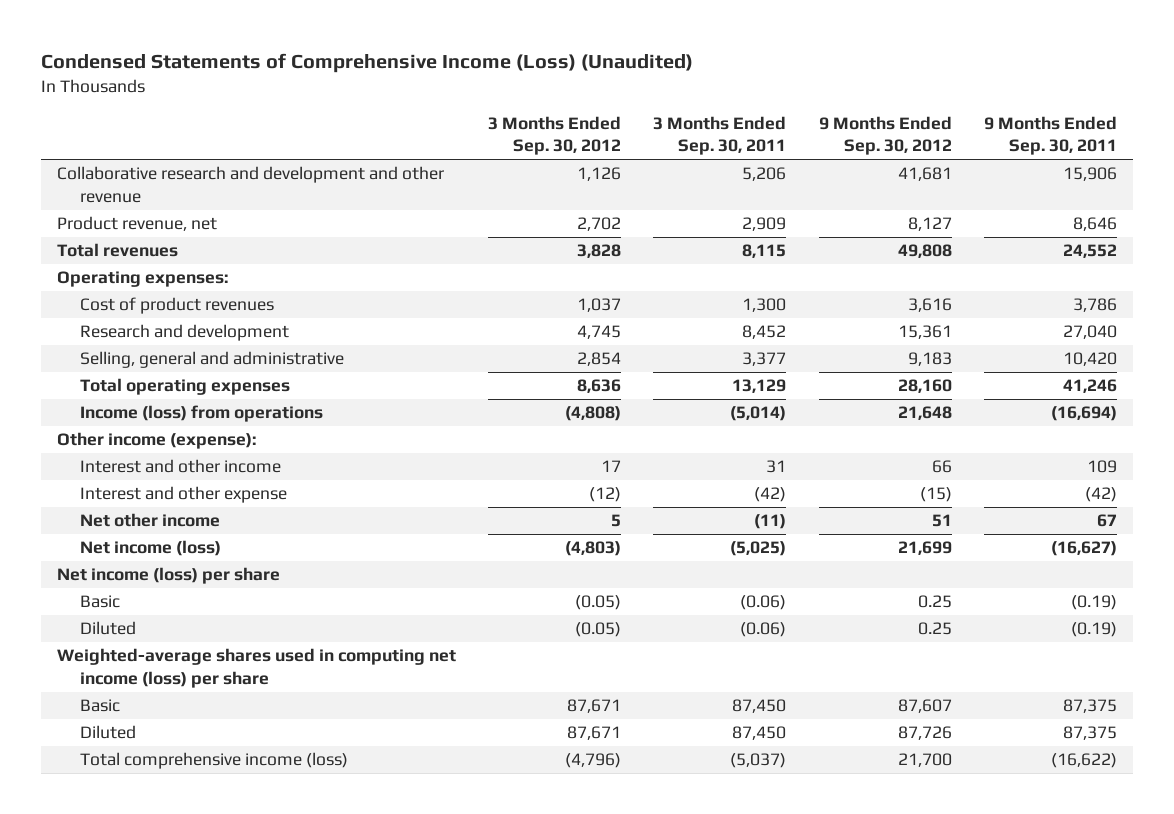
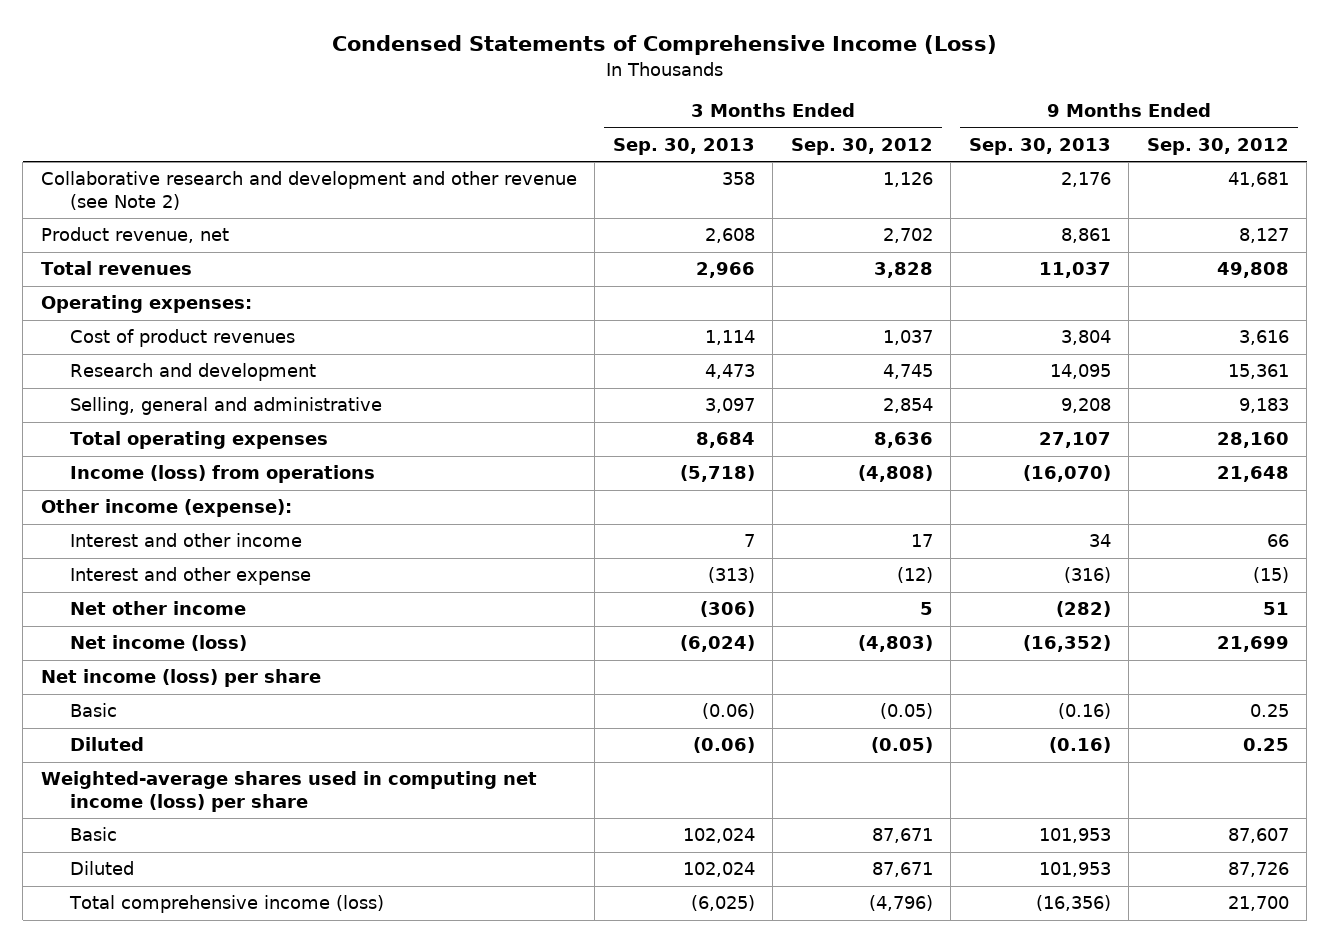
[41,53,694,74] Condensed Statements of Comprehensive Income (Loss) (Unaudited) -> [331,35,997,56] Condensed Statements of Comprehensive Income (Loss)
[653,115,787,156] 3 Months Ended Sep. 30, 2011 -> none
[983,115,1117,156] 9 Months Ended Sep. 30, 2011 -> none
none -> [612,138,755,156] Sep. 30, 2013
none -> [968,138,1111,156] Sep. 30, 2013
[57,166,445,203] Collaborative research and development and other revenue -> [40,171,577,211] Collaborative research and development and other revenue (see Note 2)

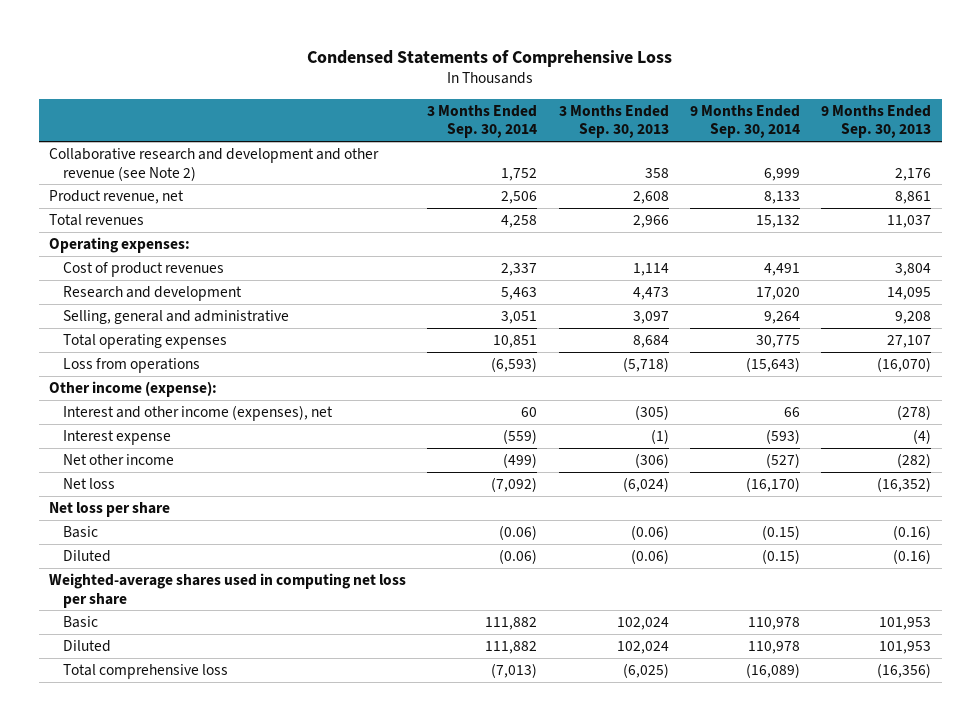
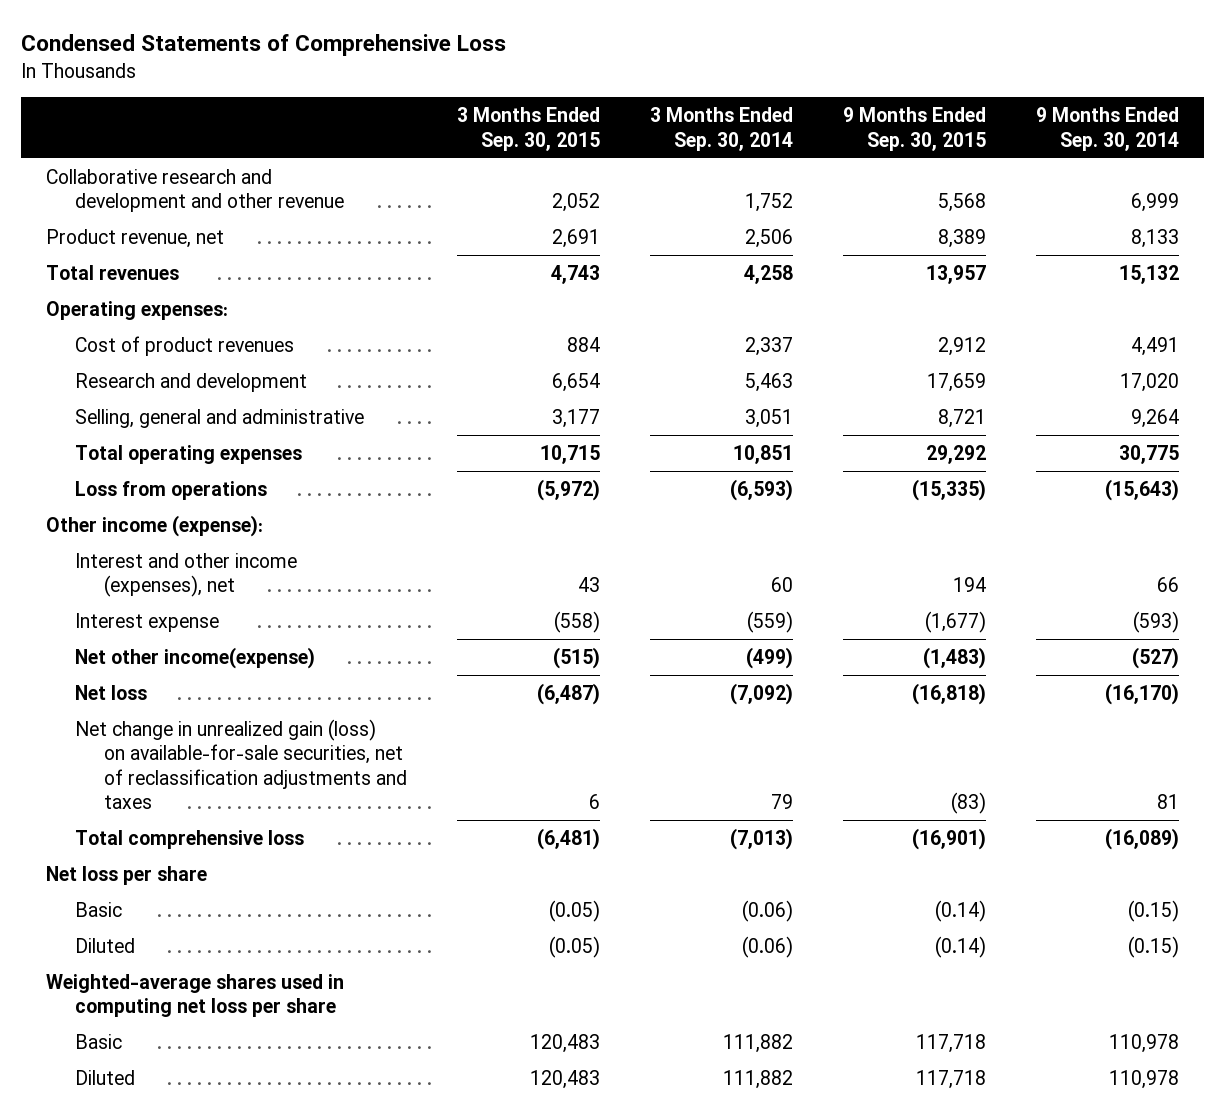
[558,104,669,139] 3 Months Ended Sep. 30, 2013 -> none
[820,104,931,139] 9 Months Ended Sep. 30, 2013 -> none
none -> [457,107,601,151] 3 Months Ended Sep. 30, 2015
none -> [843,107,987,151] 9 Months Ended Sep. 30, 2015
[49,147,380,181] Collaborative research and development and other revenue (see Note 2) -> [45,168,345,213] Collaborative research and development and other revenue
[63,453,175,465] Net other income -> [75,646,316,669] Net other income(expense)
none -> [75,718,408,810] Net change in unrealized gain (loss) on available-for-sale securities, net of reclassification adjustments and taxes
[63,663,229,679] Total comprehensive loss -> [75,829,305,849] Total comprehensive loss

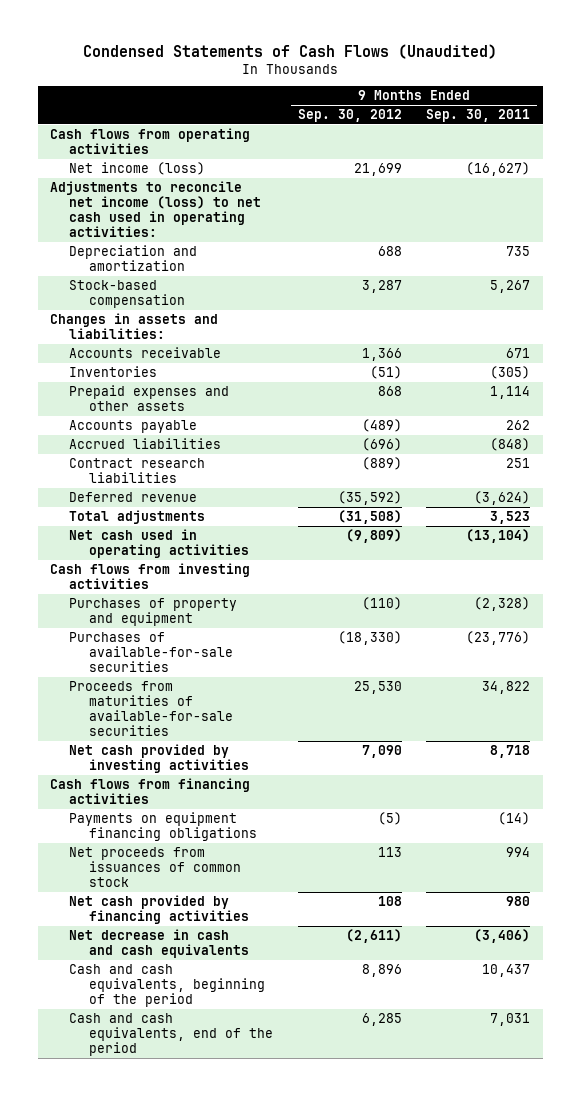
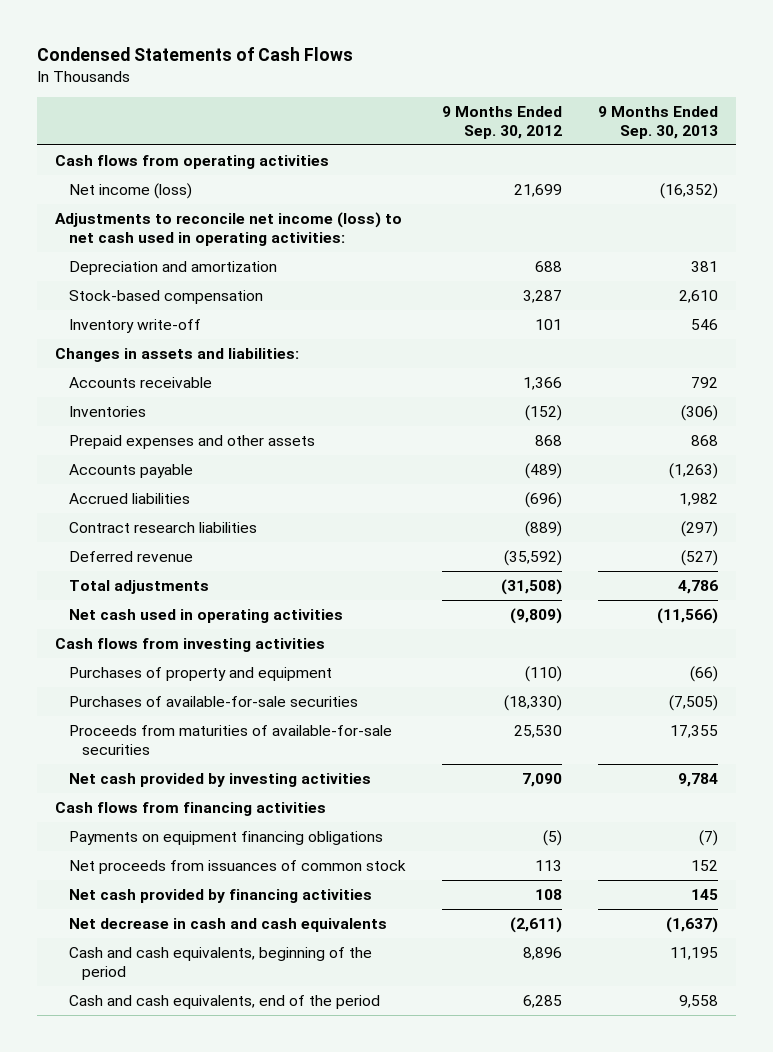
[83,44,498,60] Condensed Statements of Cash Flows (Unaudited) -> [37,46,354,61] Condensed Statements of Cash Flows
[426,108,531,122] Sep. 30, 2011 -> none
none -> [597,105,718,139] 9 Months Ended Sep. 30, 2013
none -> [68,318,201,333] Inventory write-off
[369,365,402,379] (51) -> [524,404,562,421] (152)

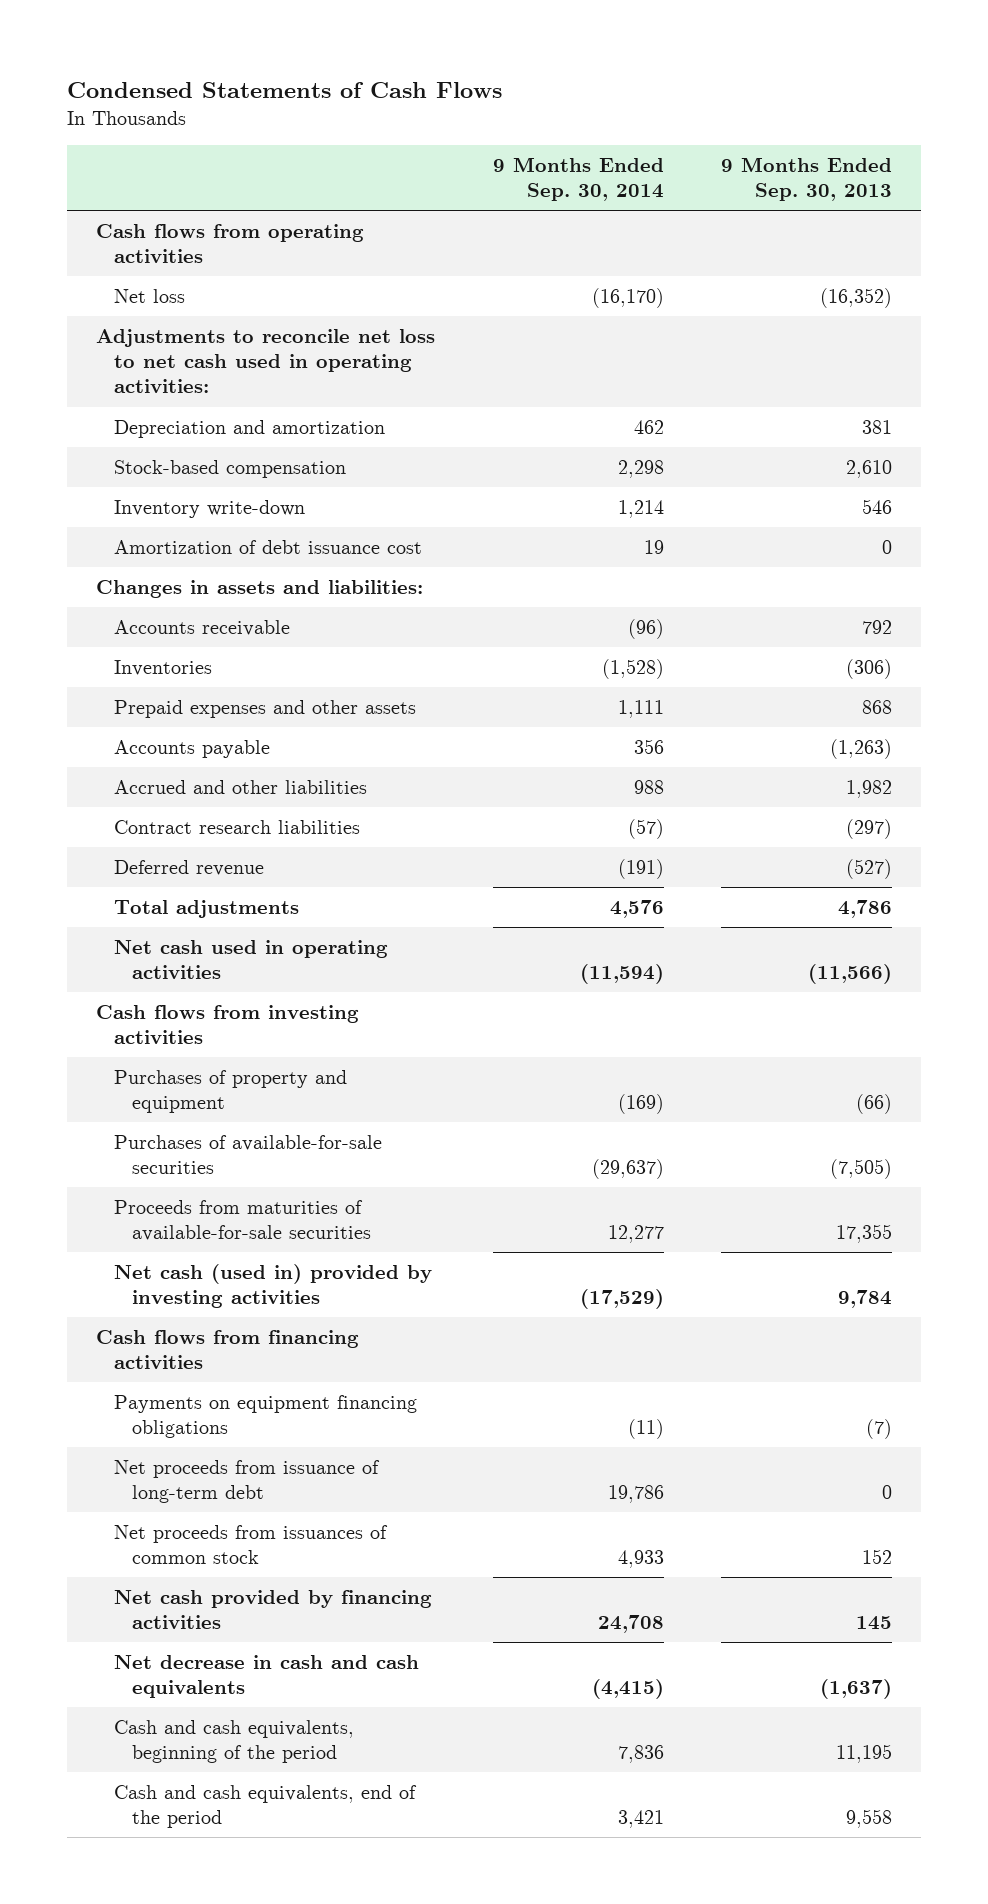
[441,105,562,139] 9 Months Ended Sep. 30, 2012 -> none
none -> [492,156,664,202] 9 Months Ended Sep. 30, 2014
[68,182,192,199] Net income (loss) -> [113,288,185,303] Net loss
[55,211,403,246] Adjustments to reconcile net income (loss) to net cash used in operating activities: -> [95,328,435,394] Adjustments to reconcile net loss to net cash used in operating activities:
[68,318,201,333] Inventory write-off -> [113,499,305,518] Inventory write-down
none -> [113,539,422,554] Amortization of debt issuance cost
[68,492,190,504] Accrued liabilities -> [113,779,367,794] Accrued and other liabilities
[68,772,371,787] Net cash provided by investing activities -> [113,1263,432,1309] Net cash (used in) provided by investing activities
none -> [113,1459,380,1504] Net proceeds from issuance of long-term debt

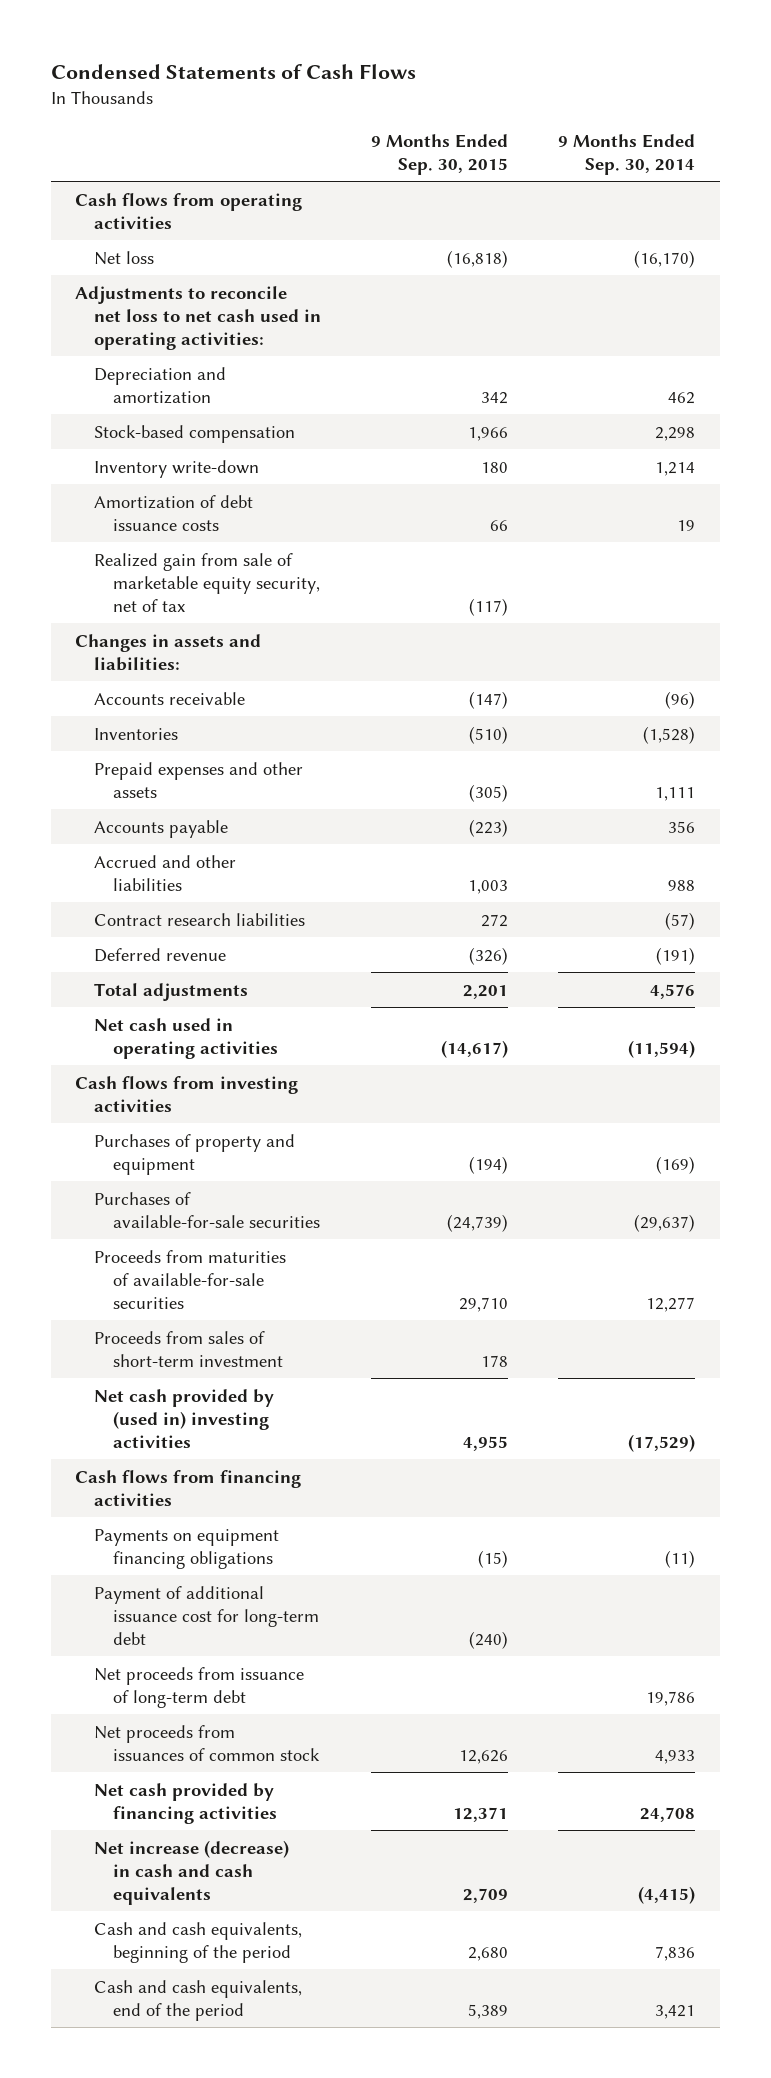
[721,156,893,202] 9 Months Ended Sep. 30, 2013 -> none
none -> [371,133,509,175] 9 Months Ended Sep. 30, 2015
[113,539,422,554] Amortization of debt issuance cost -> [94,494,254,531] Amortization of debt issuance costs
none -> [94,552,321,612] Realized gain from sale of marketable equity security, net of tax
none -> [94,1330,284,1367] Proceeds from sales of short-term investment
[113,1263,432,1309] Net cash (used in) provided by investing activities -> [94,1388,275,1448] Net cash provided by (used in) investing activities
none -> [94,1585,320,1645] Payment of additional issuance cost for long-term debt
[113,1654,419,1699] Net decrease in cash and cash equivalents -> [94,1839,290,1905] Net increase (decrease) in cash and cash equivalents

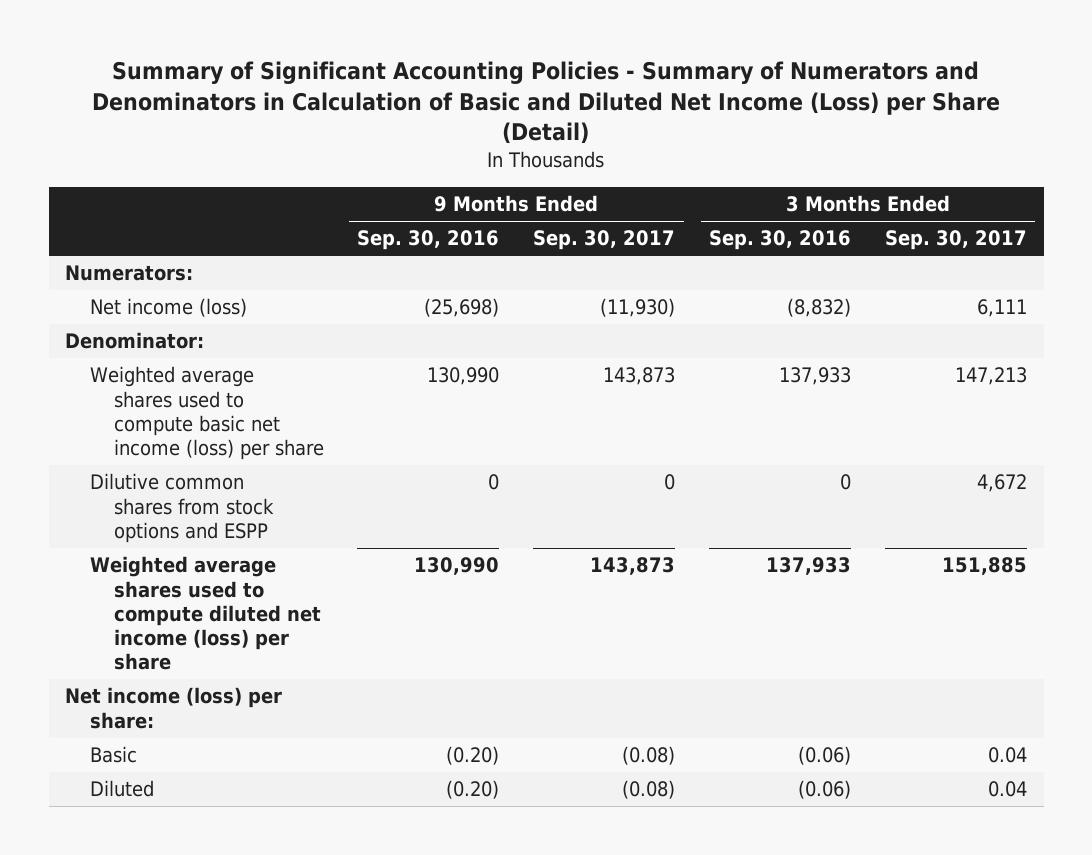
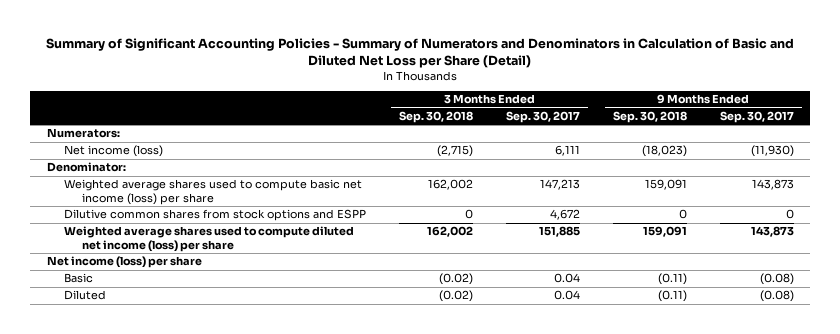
[92,61,1001,145] Summary of Significant Accounting Policies - Summary of Numerators and Denominators in Calculation of Basic and Diluted Net Income (Loss) per Share (Detail) -> [46,37,795,68] Summary of Significant Accounting Policies - Summary of Numerators and Denominators in Calculation of Basic and Diluted Net Loss per Share (Detail)
[357,230,500,251] Sep. 30, 2016 -> none
[709,230,852,251] Sep. 30, 2016 -> none
none -> [399,110,474,123] Sep. 30, 2018
none -> [612,110,687,123] Sep. 30, 2018
[65,687,283,729] Net income (loss) per share: -> [46,256,202,269] Net income (loss) per share

